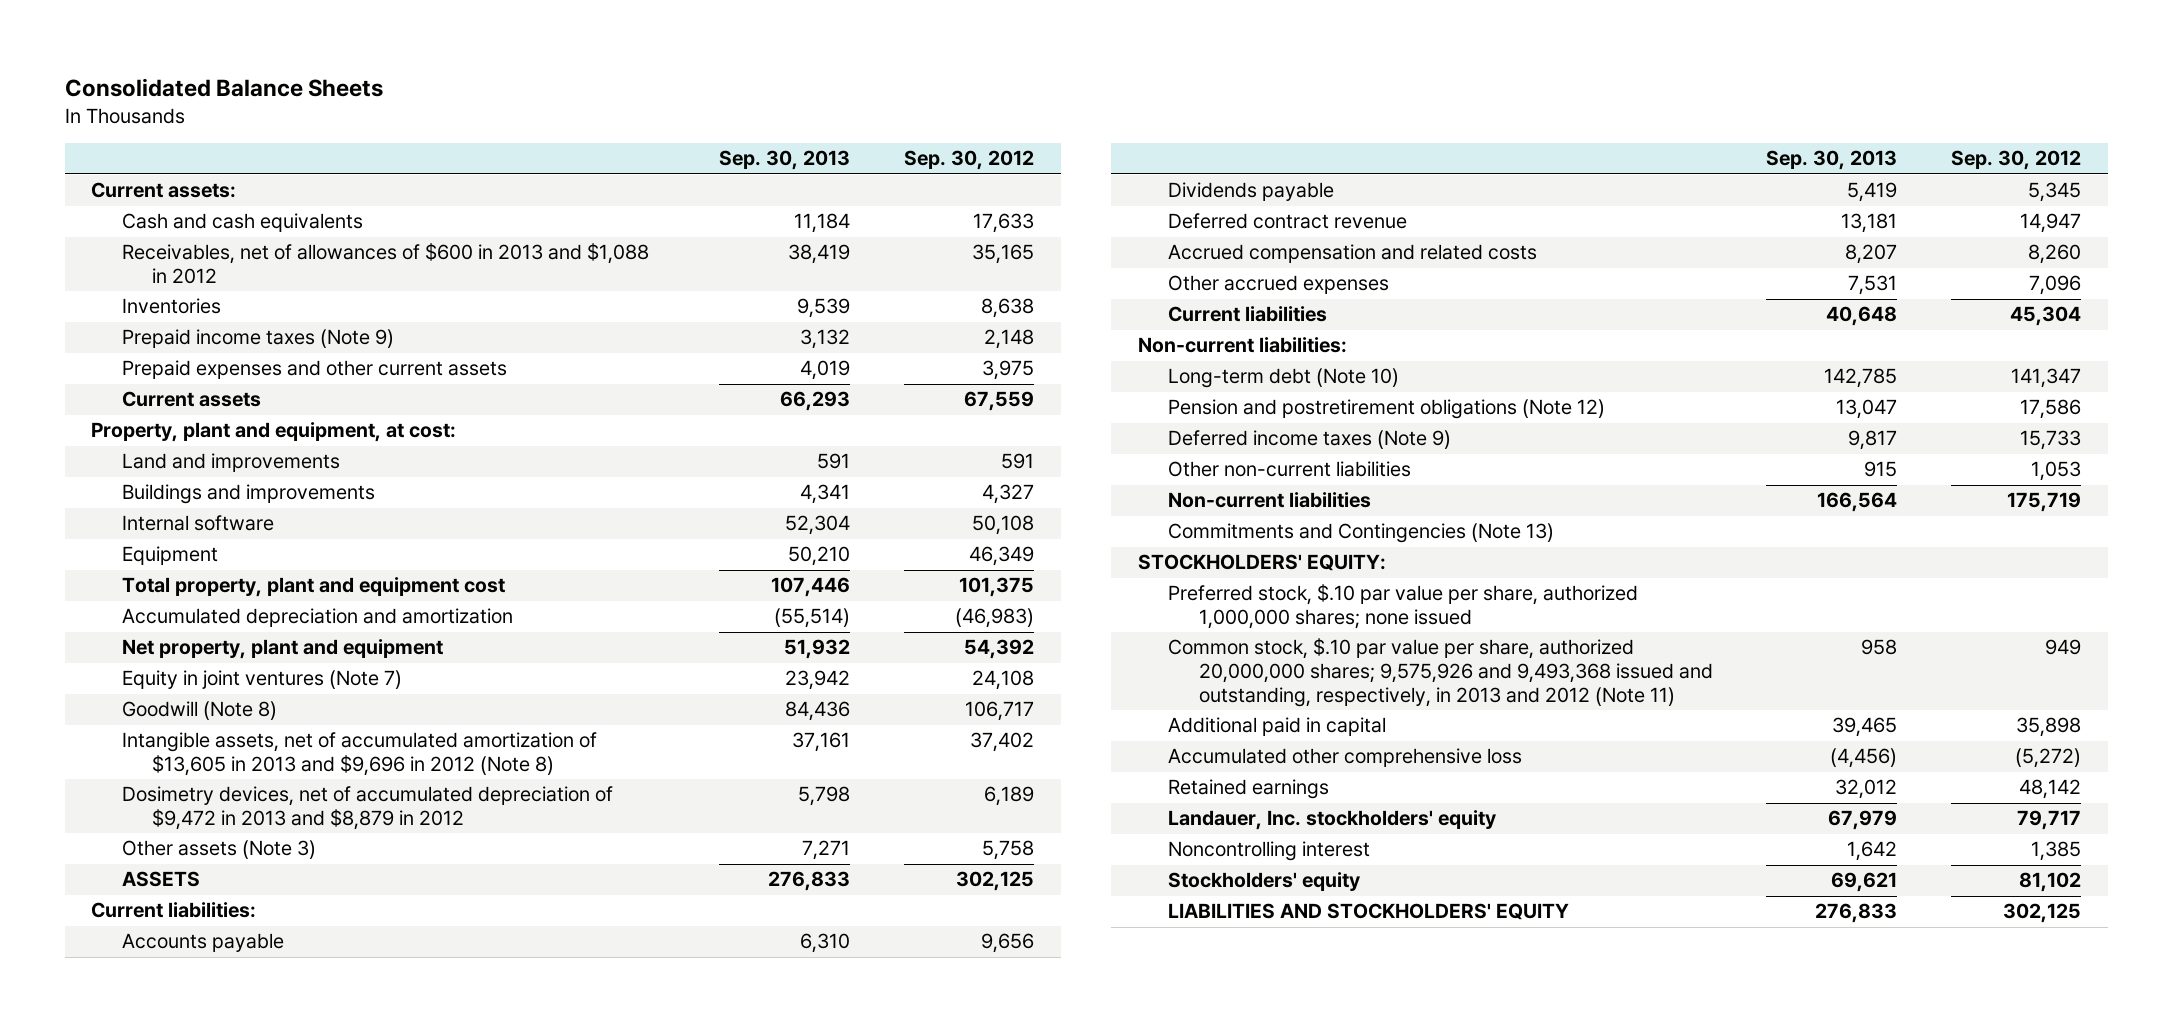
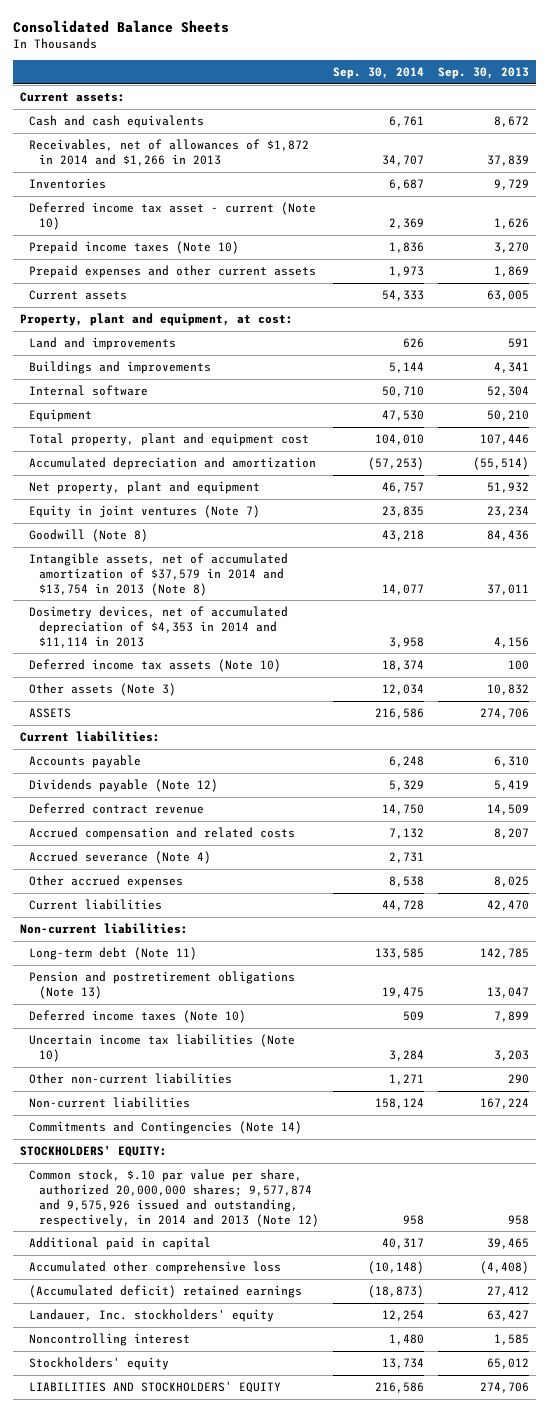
[904,150,1035,171] Sep. 30, 2012 -> none
none -> [332,67,424,80] Sep. 30, 2014
[794,213,851,234] 11,184 -> [493,116,529,128] 8,672
[121,243,649,285] Receivables, net of allowances of $600 in 2013 and $1,088 in 2012 -> [29,139,310,166] Receivables, net of allowances of $1,872 in 2014 and $1,266 in 2013
[788,244,851,265] 38,419 -> [486,154,529,166] 37,839
[797,298,851,319] 9,539 -> [493,179,529,191] 9,729
none -> [29,202,317,230] Deferred income tax asset - current (Note 10)
[121,329,394,349] Prepaid income taxes (Note 9) -> [29,241,240,255] Prepaid income taxes (Note 10)
[800,329,851,350] 3,132 -> [493,242,529,254] 3,270
[800,360,851,381] 4,019 -> [493,266,529,278] 1,869
[780,391,851,412] 66,293 -> [486,290,529,302] 63,005
[785,670,851,691] 23,942 -> [486,506,529,518] 23,234
[121,732,597,777] Intangible assets, net of accumulated amortization of $13,605 in 2013 and $9,696 in 2012 (Note 8) -> [29,553,289,596] Intangible assets, net of accumulated amortization of $37,579 in 2014 and $13,754 in 2013 (Note 8)
[792,732,851,753] 37,161 -> [486,583,529,595] 37,011
[121,786,613,831] Dosimetry devices, net of accumulated depreciation of $9,472 in 2013 and $8,879 in 2012 -> [29,606,289,648] Dosimetry devices, net of accumulated depreciation of $4,353 in 2014 and $11,114 in 2013
[798,786,851,807] 5,798 -> [493,636,529,648] 4,156
none -> [29,659,282,673] Deferred income tax assets (Note 10)
[802,840,851,861] 7,271 -> [486,684,529,696] 10,832
[768,871,851,892] 276,833 -> [479,708,529,720] 274,706
[1168,182,1335,202] Dividends payable -> [29,779,219,793] Dividends payable (Note 12)
[1841,213,1898,234] 13,181 -> [486,804,529,816] 14,509
none -> [29,851,212,865] Accrued severance (Note 4)
[1848,275,1898,296] 7,531 -> [493,876,529,888] 8,025
[1826,306,1898,327] 40,648 -> [486,900,529,912] 42,470
[1168,368,1400,389] Long-term debt (Note 10) -> [29,947,198,961] Long-term debt (Note 11)
[1168,399,1606,420] Pension and postretirement obligations (Note 12) -> [29,971,296,999] Pension and postretirement obligations (Note 13)
[1168,430,1452,450] Deferred income taxes (Note 9) -> [29,1010,247,1024] Deferred income taxes (Note 10)
[1848,430,1898,451] 9,817 -> [493,1011,529,1023] 7,899
none -> [29,1034,296,1062] Uncertain income tax liabilities (Note 10)
[1864,461,1898,478] 915 -> [507,1074,529,1085] 290
[1817,492,1898,513] 166,564 -> [479,1098,529,1110] 167,224
[1168,523,1555,544] Commitments and Contingencies (Note 13) -> [29,1121,303,1135] Commitments and Contingencies (Note 14)
[1168,584,1639,630] Preferred stock, $.10 par value per share, authorized 1,000,000 shares; none issued -> none
[1168,638,1713,707] Common stock, $.10 par value per share, authorized 20,000,000 shares; 9,575,926 and 9,493,368 issued and outstanding, respectively, in 2013 and 2012 (Note 11) -> [29,1169,319,1227] Common stock, $.10 par value per share, authorized 20,000,000 shares; 9,577,874 and 9,575,926 issued and outstanding, respectively, in 2014 and 2013 (Note 12)
[1830,748,1898,769] (4,456) -> [479,1261,529,1275] (4,408)
[1168,779,1330,800] Retained earnings -> [29,1285,303,1299] (Accumulated deficit) retained earnings
[1835,779,1898,800] 32,012 -> [486,1286,529,1298] 27,412
[1828,810,1898,831] 67,979 -> [486,1310,529,1322] 63,427
[1847,841,1898,862] 1,642 -> [493,1334,529,1346] 1,585
[1831,872,1898,893] 69,621 -> [486,1358,529,1370] 65,012
[1815,903,1898,924] 276,833 -> [479,1382,529,1394] 274,706

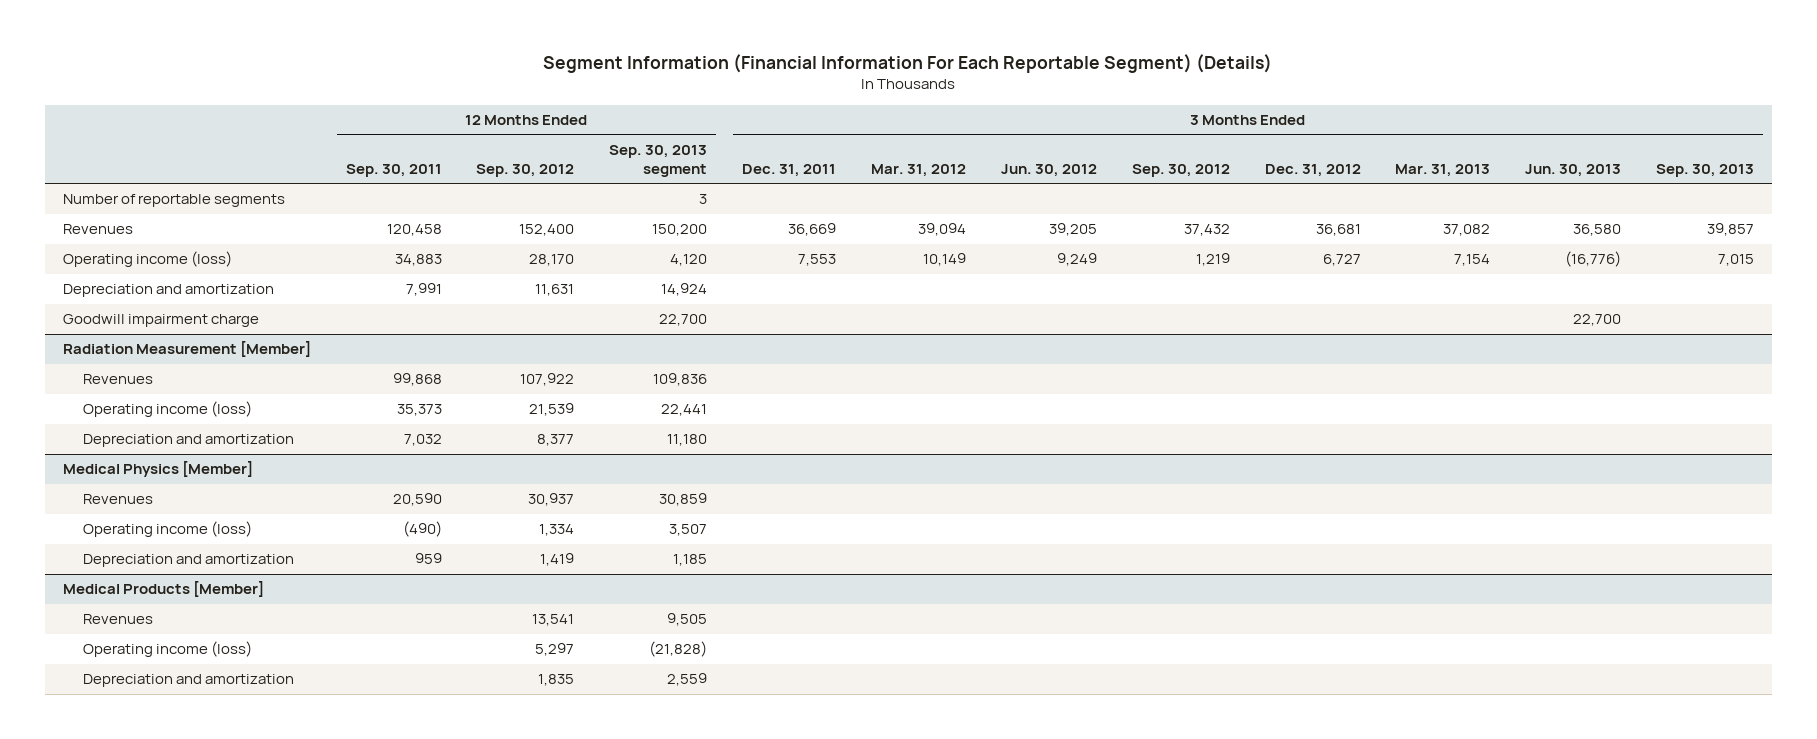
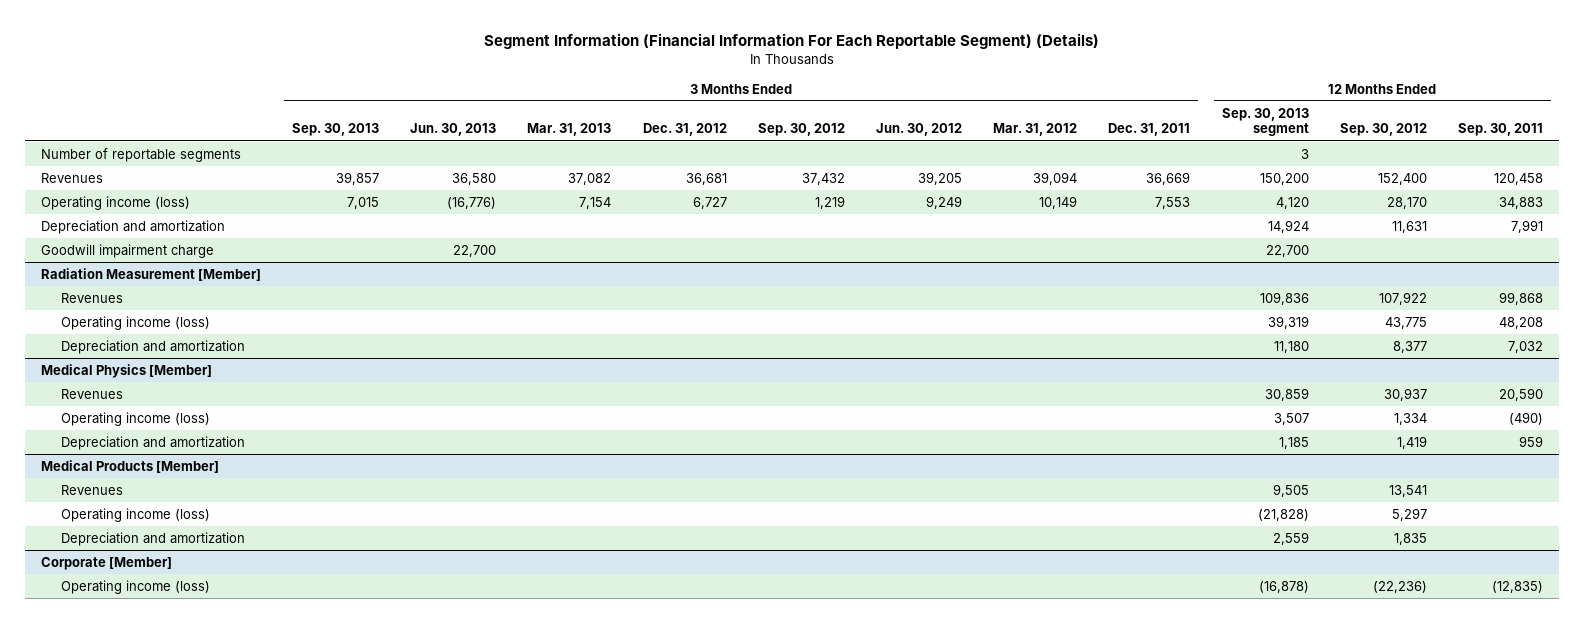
[396,404,442,417] 35,373 -> [1498,316,1543,329] 48,208
[529,403,575,417] 21,539 -> [1384,316,1427,329] 43,775
[661,404,708,417] 22,441 -> [1267,315,1309,329] 39,319
none -> [40,556,172,570] Corporate [Member]
none -> [61,579,211,594] Operating income (loss)

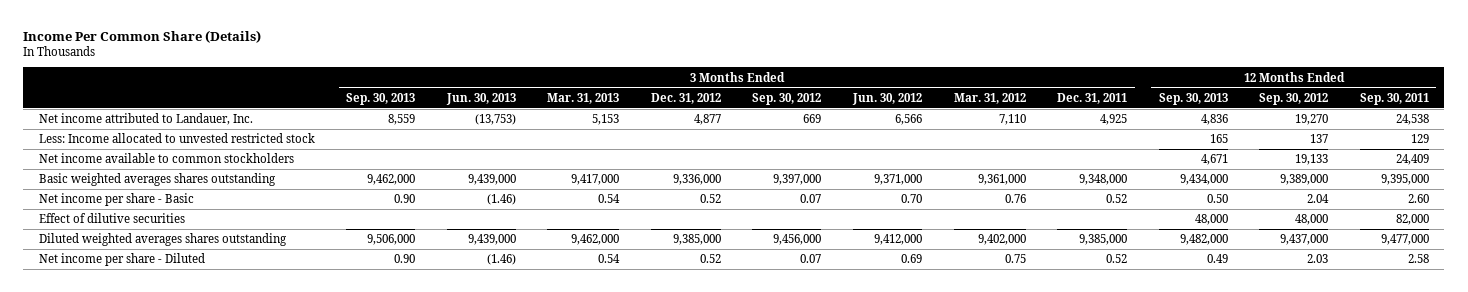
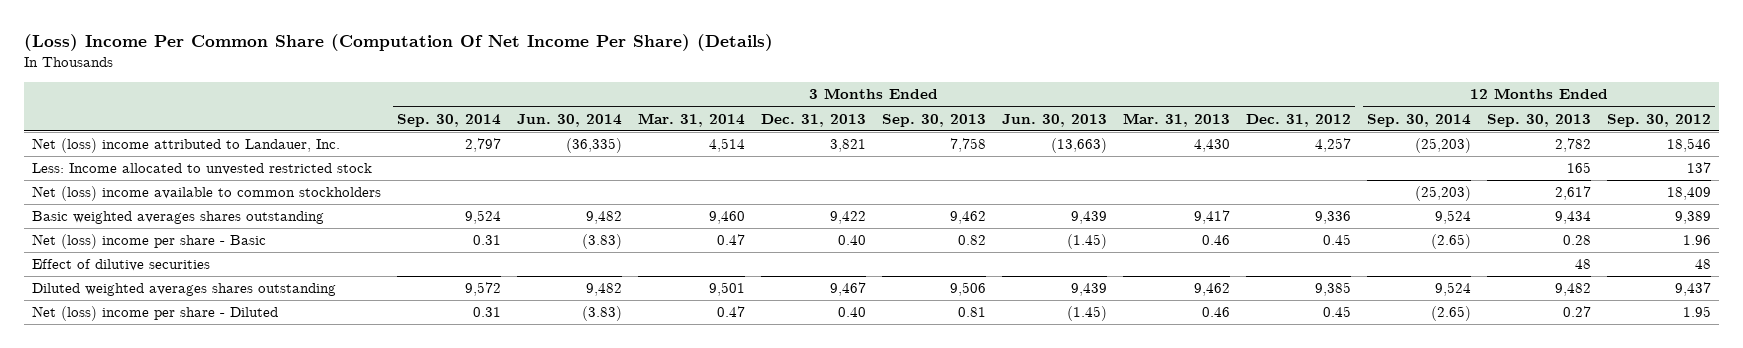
[23,29,262,43] Income Per Common Share (Details) -> [24,34,774,52] (Loss) Income Per Common Share (Computation Of Net Income Per Share) (Details)
[752,92,822,105] Sep. 30, 2012 -> none
[852,92,923,105] Jun. 30, 2012 -> none
[953,92,1026,104] Mar. 31, 2012 -> none
[1057,92,1128,104] Dec. 31, 2011 -> none
[1359,92,1429,105] Sep. 30, 2011 -> none
none -> [397,113,502,127] Sep. 30, 2014
none -> [517,113,623,127] Jun. 30, 2014
none -> [638,112,746,127] Mar. 31, 2014
none -> [761,113,867,127] Dec. 31, 2013
none -> [1367,113,1472,127] Sep. 30, 2014
[38,113,253,126] Net income attributed to Landauer, Inc. -> [32,138,341,154] Net (loss) income attributed to Landauer, Inc.
[388,114,416,126] 8,559 -> [950,138,987,153] 7,758
[474,114,516,126] (13,753) -> [1051,138,1108,154] (13,663)
[592,114,620,126] 5,153 -> [1194,139,1231,153] 4,430
[693,114,721,126] 4,877 -> [1315,138,1352,153] 4,257
[1200,114,1228,126] 4,836 -> [1555,138,1592,153] 2,782
[1295,114,1329,126] 19,270 -> [1667,138,1712,153] 18,546
[38,153,294,164] Net income available to common stockholders -> [32,186,382,202] Net (loss) income available to common stockholders
[1200,154,1228,166] 4,671 -> [1555,186,1592,201] 2,617
[1295,154,1329,166] 19,133 -> [1667,187,1712,201] 18,409
[367,174,416,186] 9,462,000 -> [950,211,987,225] 9,462
[467,174,516,186] 9,439,000 -> [1071,211,1108,225] 9,439
[571,174,620,186] 9,417,000 -> [1194,210,1231,225] 9,417
[672,174,721,186] 9,336,000 -> [1315,211,1352,225] 9,336
[1179,174,1228,186] 9,434,000 -> [1555,211,1592,225] 9,434
[1280,174,1329,186] 9,389,000 -> [1675,211,1712,225] 9,389
[38,193,194,207] Net income per share - Basic -> [32,234,267,250] Net (loss) income per share - Basic
[394,194,416,204] 0.90 -> [958,235,987,246] 0.82
[486,194,516,206] (1.46) -> [1067,234,1108,250] (1.45)
[598,194,621,204] 0.54 -> [1202,235,1231,246] 0.46
[699,194,721,204] 0.52 -> [1323,234,1352,246] 0.45
[1206,194,1228,204] 0.50 -> [1563,235,1592,246] 0.28
[1307,194,1330,204] 2.04 -> [1683,235,1712,246] 1.96
[1194,214,1228,226] 48,000 -> [1575,259,1592,270] 48
[1295,214,1329,226] 48,000 -> [1695,259,1712,270] 48
[367,234,416,246] 9,506,000 -> [950,282,987,297] 9,506
[467,234,516,246] 9,439,000 -> [1071,283,1108,297] 9,439
[571,234,620,246] 9,462,000 -> [1194,283,1231,297] 9,462
[672,234,721,246] 9,385,000 -> [1315,282,1352,297] 9,385
[1179,234,1228,246] 9,482,000 -> [1555,283,1592,297] 9,482
[1280,234,1329,246] 9,437,000 -> [1675,282,1712,297] 9,437
[38,253,205,267] Net income per share - Diluted -> [32,306,279,322] Net (loss) income per share - Diluted
[394,254,416,264] 0.90 -> [958,307,987,318] 0.81
[486,254,516,266] (1.46) -> [1067,306,1108,322] (1.45)
[598,254,621,264] 0.54 -> [1202,307,1231,318] 0.46
[699,254,721,264] 0.52 -> [1323,306,1352,318] 0.45
[1206,254,1228,264] 0.49 -> [1563,306,1592,318] 0.27
[1307,254,1329,264] 2.03 -> [1683,306,1712,318] 1.95

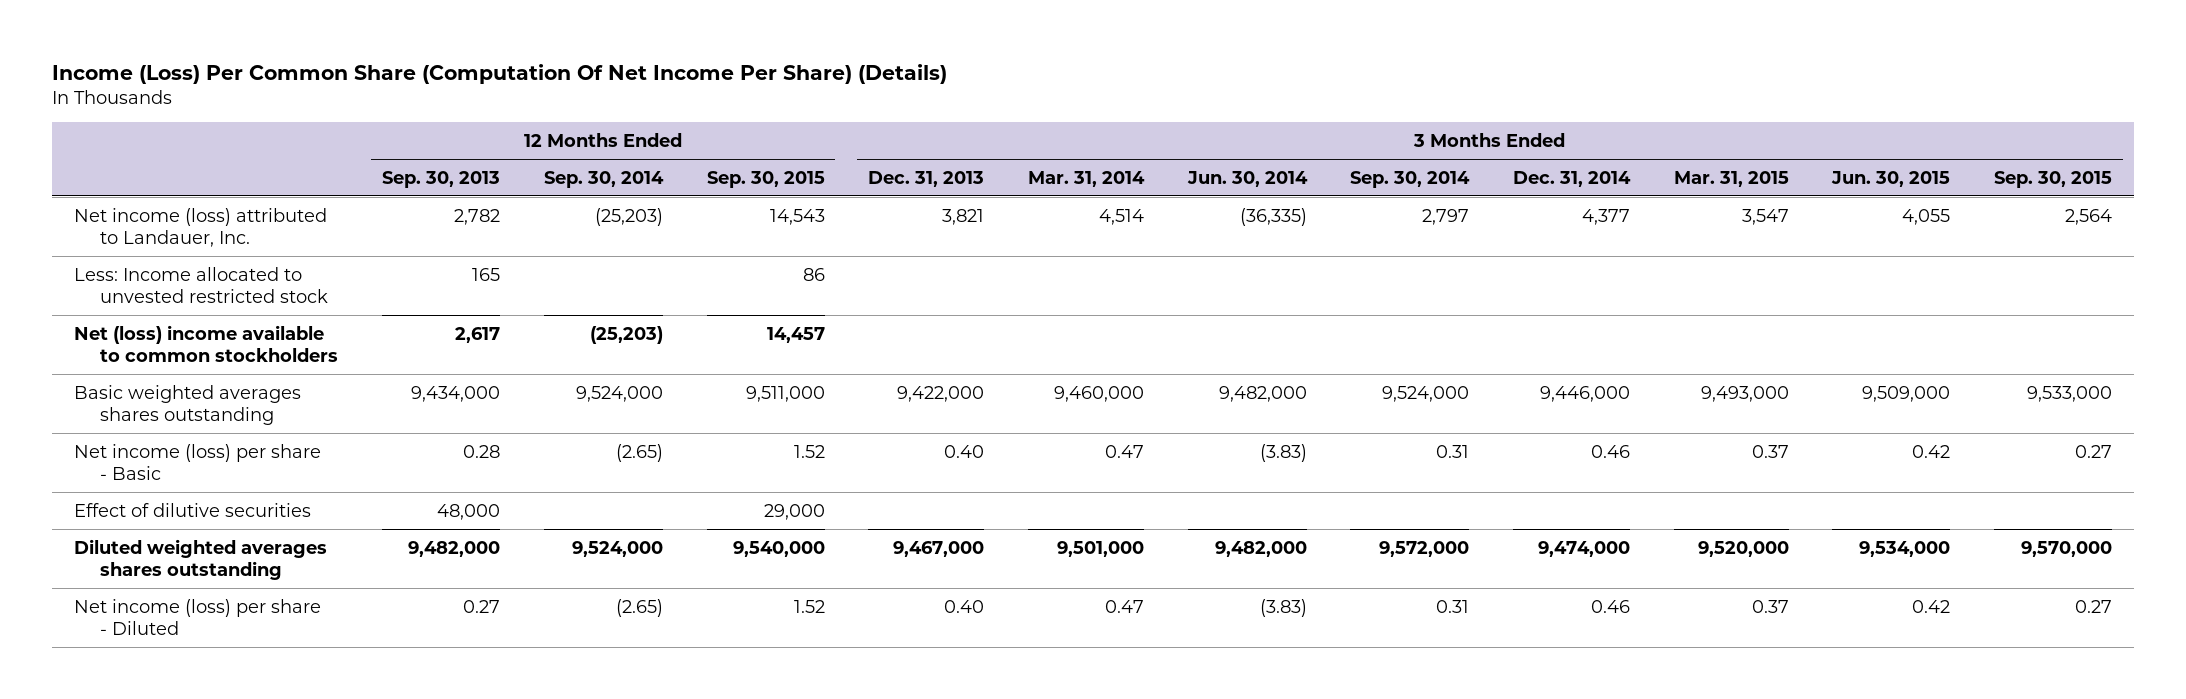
[24,34,774,52] (Loss) Income Per Common Share (Computation Of Net Income Per Share) (Details) -> [52,64,948,85] Income (Loss) Per Common Share (Computation Of Net Income Per Share) (Details)
[882,113,987,127] Sep. 30, 2013 -> none
[1002,113,1108,127] Jun. 30, 2013 -> none
[1123,112,1231,127] Mar. 31, 2013 -> none
[1246,113,1352,127] Dec. 31, 2012 -> none
[1607,113,1712,127] Sep. 30, 2012 -> none
none -> [706,170,825,188] Sep. 30, 2015
none -> [1512,170,1631,187] Dec. 31, 2014
none -> [1673,170,1789,187] Mar. 31, 2015
none -> [1831,170,1951,187] Jun. 30, 2015
none -> [1993,170,2112,188] Sep. 30, 2015
[32,138,341,154] Net (loss) income attributed to Landauer, Inc. -> [74,207,328,248] Net income (loss) attributed to Landauer, Inc.
[465,210,502,225] 9,524 -> [1382,385,1470,402] 9,524,000
[586,211,623,225] 9,482 -> [1218,385,1307,402] 9,482,000
[709,211,746,225] 9,460 -> [1053,385,1144,402] 9,460,000
[830,211,867,225] 9,422 -> [897,385,985,402] 9,422,000
[1435,210,1472,225] 9,524 -> [575,385,663,402] 9,524,000
[1555,211,1592,225] 9,434 -> [411,385,501,402] 9,434,000
[32,234,267,250] Net (loss) income per share - Basic -> [74,443,322,481] Net income (loss) per share - Basic
[1575,259,1592,270] 48 -> [437,503,501,520] 48,000
[465,282,502,297] 9,572 -> [1379,540,1470,557] 9,572,000
[586,283,623,297] 9,482 -> [1214,540,1307,557] 9,482,000
[709,282,746,297] 9,501 -> [1056,540,1144,557] 9,501,000
[830,282,867,297] 9,467 -> [893,540,985,557] 9,467,000
[1435,282,1472,297] 9,524 -> [571,540,663,557] 9,524,000
[1555,283,1592,297] 9,482 -> [408,540,501,557] 9,482,000
[32,306,279,322] Net (loss) income per share - Diluted -> [74,598,322,636] Net income (loss) per share - Diluted

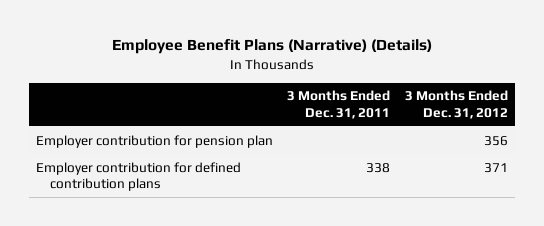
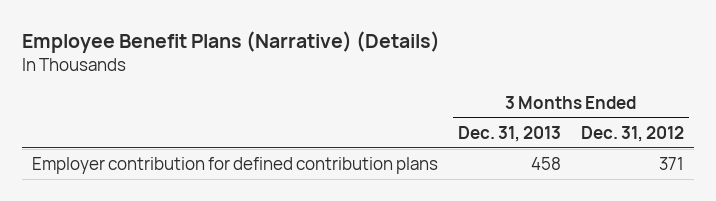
[287,90,391,119] 3 Months Ended Dec. 31, 2011 -> none
none -> [457,126,561,143] Dec. 31, 2013
[36,134,274,148] Employer contribution for pension plan -> none

